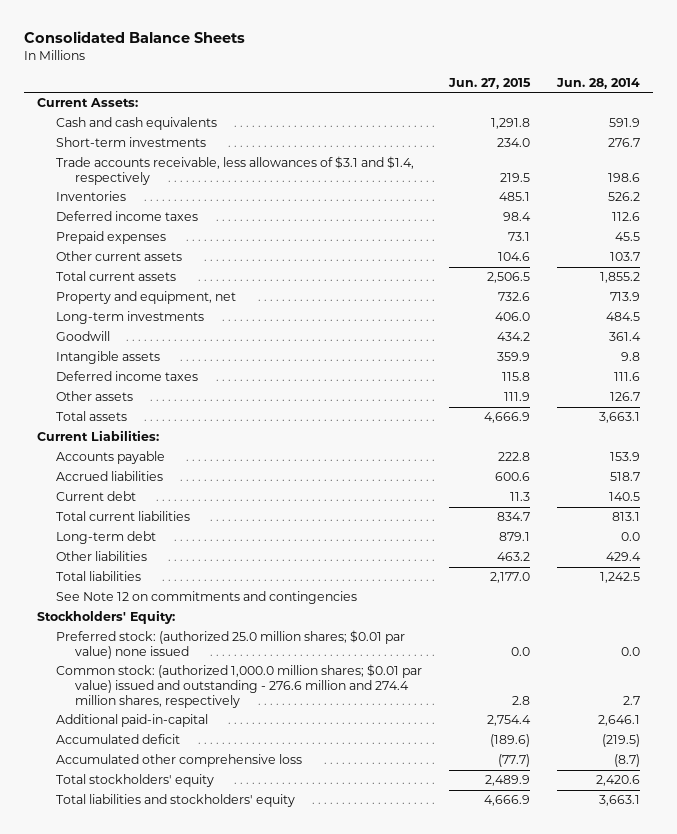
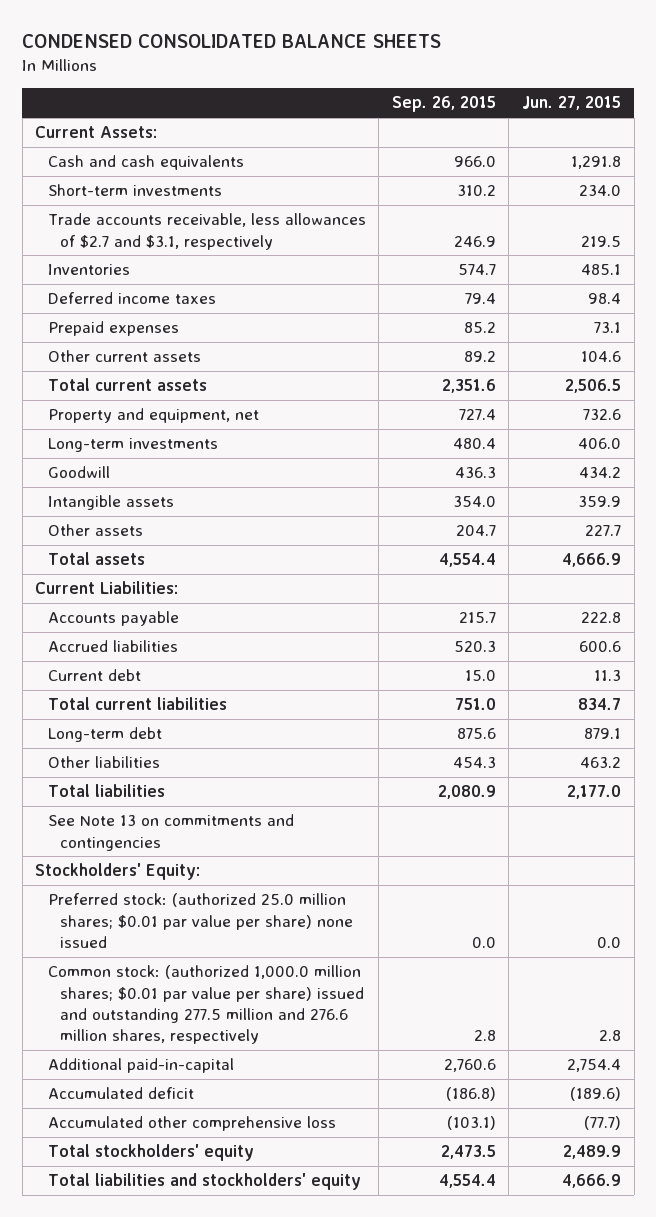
[23,31,245,44] Consolidated Balance Sheets -> [22,34,442,49] CONDENSED CONSOLIDATED BALANCE SHEETS
[555,77,640,89] Jun. 28, 2014 -> none
none -> [391,96,496,113] Sep. 26, 2015
[55,156,414,185] Trade accounts receivable, less allowances of $3.1 and $1.4, respectively -> [47,213,366,250] Trade accounts receivable, less allowances of $2.7 and $3.1, respectively
[55,371,198,382] Deferred income taxes -> none
[503,392,530,402] 111.9 -> [584,525,621,537] 227.7
[55,591,357,605] See Note 12 on commitments and contingencies -> [47,814,294,851] See Note 13 on commitments and contingencies
[55,630,405,659] Preferred stock: (authorized 25.0 million shares; $0.01 par value) none issued -> [47,893,353,948] Preferred stock: (authorized 25.0 million shares; $0.01 par value per share) none issued
[55,664,422,708] Common stock: (authorized 1,000.0 million shares; $0.01 par value) issued and outstanding - 276.6 million and 274.4 million shares, respectively -> [47,965,364,1045] Common stock: (authorized 1,000.0 million shares; $0.01 par value per share) issued and outstanding 277.5 million and 276.6 million shares, respectively

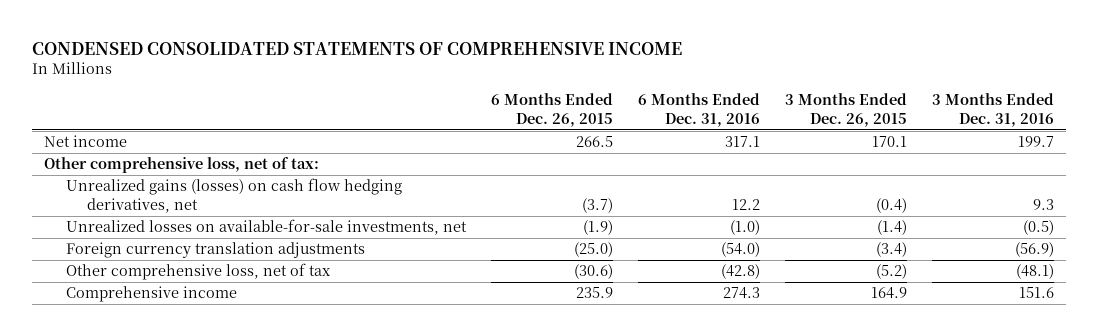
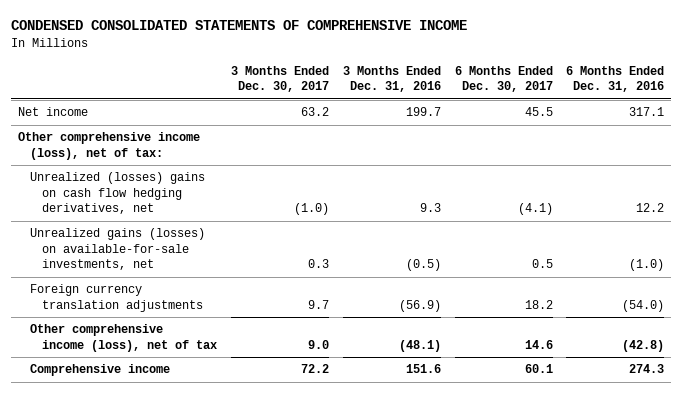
[490,93,613,128] 6 Months Ended Dec. 26, 2015 -> none
[784,93,907,128] 3 Months Ended Dec. 26, 2015 -> none
none -> [231,66,330,93] 3 Months Ended Dec. 30, 2017
none -> [454,66,553,93] 6 Months Ended Dec. 30, 2017
[44,157,320,174] Other comprehensive loss, net of tax: -> [18,132,201,160] Other comprehensive income (loss), net of tax:
[65,178,402,214] Unrealized gains (losses) on cash flow hedging derivatives, net -> [30,172,206,215] Unrealized (losses) gains on cash flow hedging derivatives, net
[65,219,467,236] Unrealized losses on available-for-sale investments, net -> [30,228,206,271] Unrealized gains (losses) on available-for-sale investments, net
[65,263,331,281] Other comprehensive loss, net of tax -> [30,324,218,352] Other comprehensive income (loss), net of tax

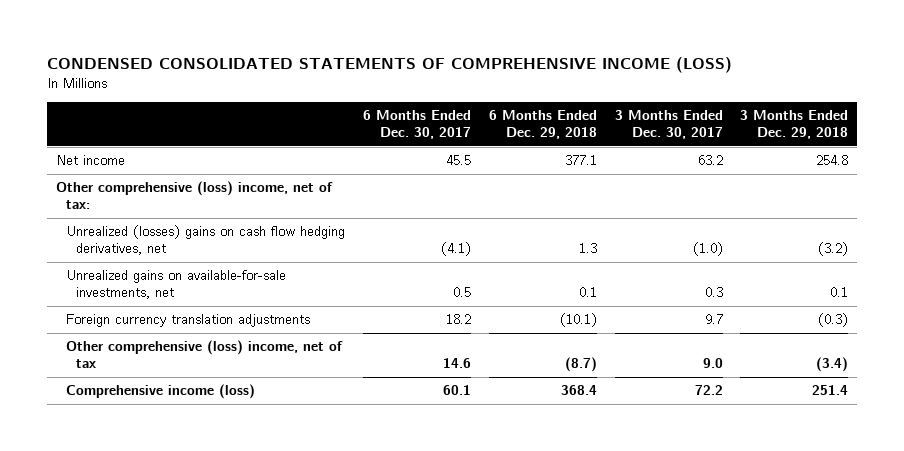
[11,20,468,31] CONDENSED CONSOLIDATED STATEMENTS OF COMPREHENSIVE INCOME -> [46,56,732,73] CONDENSED CONSOLIDATED STATEMENTS OF COMPREHENSIVE INCOME (LOSS)
[342,66,441,93] 3 Months Ended Dec. 31, 2016 -> none
[566,66,665,93] 6 Months Ended Dec. 31, 2016 -> none
none -> [488,110,597,140] 6 Months Ended Dec. 29, 2018
none -> [740,110,849,140] 3 Months Ended Dec. 29, 2018
[18,132,201,160] Other comprehensive income (loss), net of tax: -> [55,181,333,210] Other comprehensive (loss) income, net of tax:
[30,228,206,271] Unrealized gains (losses) on available-for-sale investments, net -> [66,270,287,300] Unrealized gains on available-for-sale investments, net
[30,324,218,352] Other comprehensive income (loss), net of tax -> [66,340,344,369] Other comprehensive (loss) income, net of tax
[30,364,171,377] Comprehensive income -> [66,384,256,400] Comprehensive income (loss)

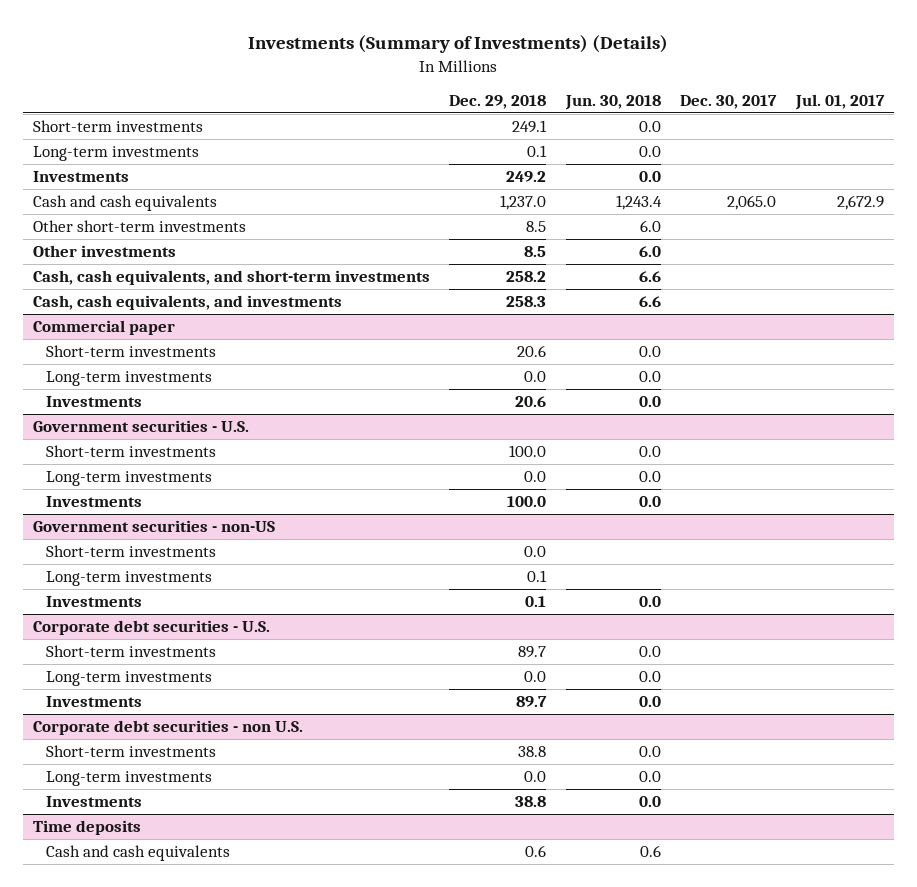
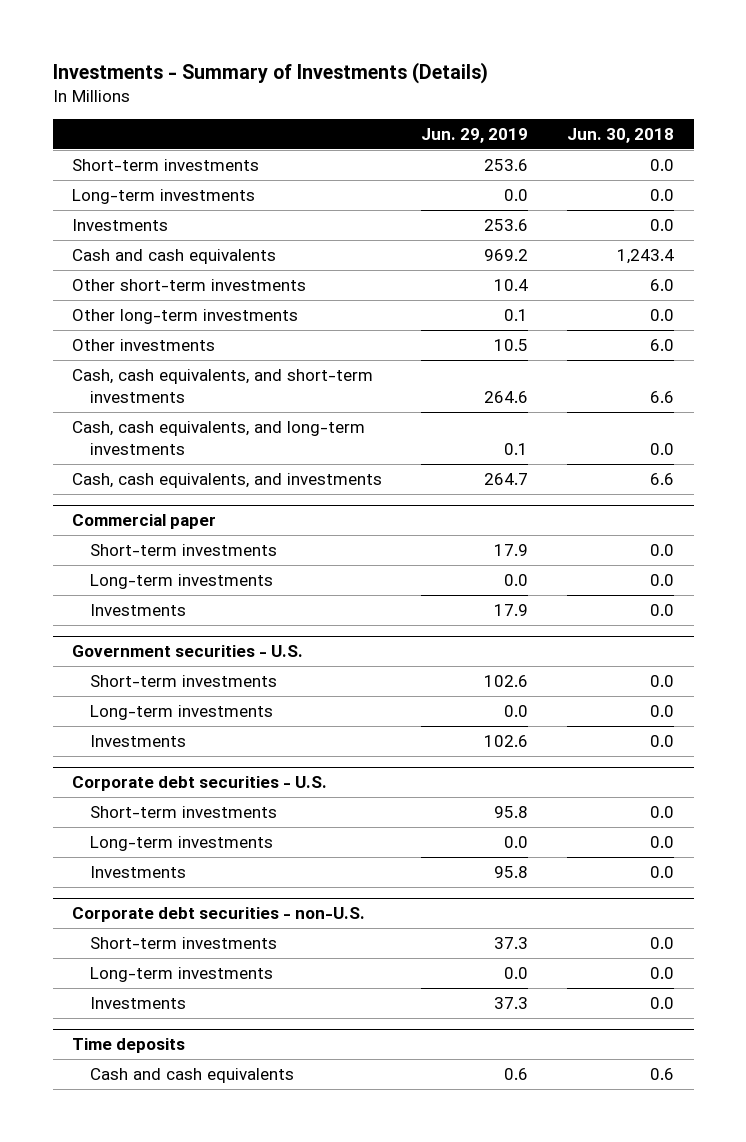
[248,35,669,54] Investments (Summary of Investments) (Details) -> [52,62,488,85] Investments - Summary of Investments (Details)
[449,95,547,110] Dec. 29, 2018 -> none
[680,95,778,110] Dec. 30, 2017 -> none
[794,94,885,111] Jul. 01, 2017 -> none
none -> [421,128,529,144] Jun. 29, 2019
none -> [72,308,299,324] Other long-term investments
none -> [72,420,366,456] Cash, cash equivalents, and long-term investments
[33,519,276,532] Government securities - non-US -> none
[46,544,217,557] Short-term investments -> none
[46,570,213,586] Long-term investments -> none
[46,595,143,607] Investments -> none
[33,719,304,735] Corporate debt securities - non U.S. -> [72,906,366,922] Corporate debt securities - non-U.S.

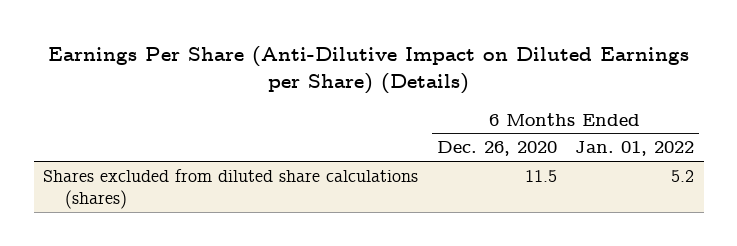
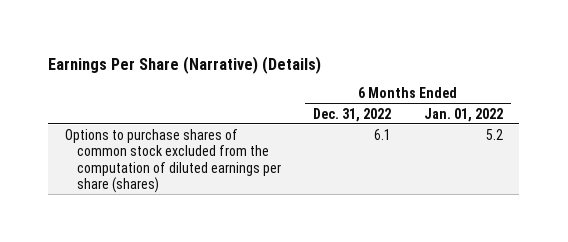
[47,46,689,95] Earnings Per Share (Anti-Dilutive Impact on Diluted Earnings per Share) (Details) -> [48,55,322,74] Earnings Per Share (Narrative) (Details)
[436,141,557,157] Dec. 26, 2020 -> none
none -> [313,107,392,122] Dec. 31, 2022
[43,168,419,210] Shares excluded from diluted share calculations (shares) -> [64,129,281,193] Options to purchase shares of common stock excluded from the computation of diluted earnings per share (shares)

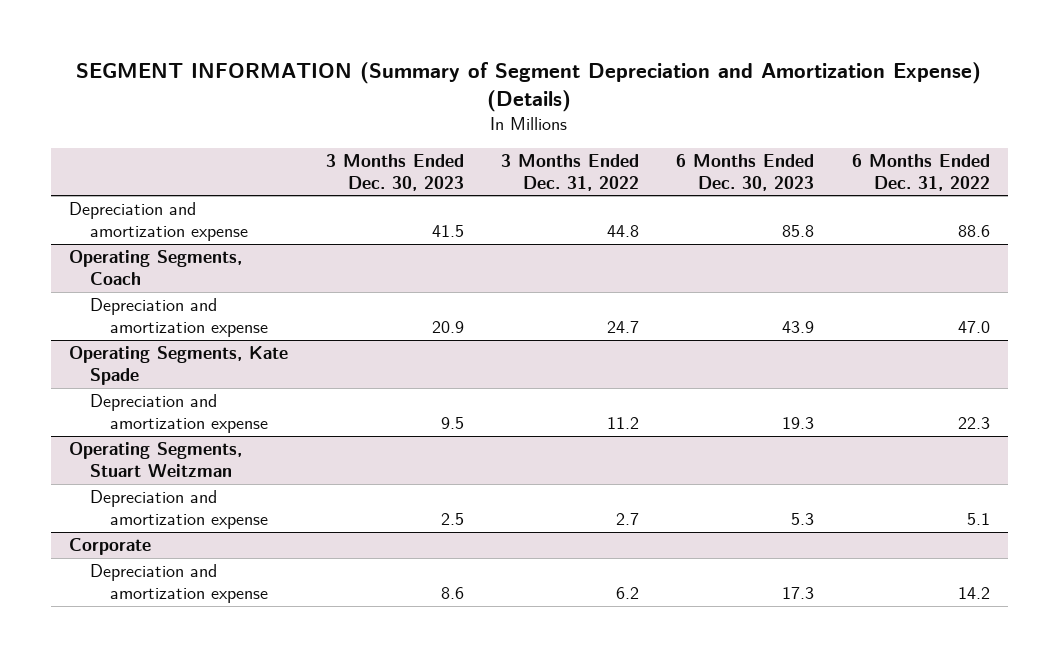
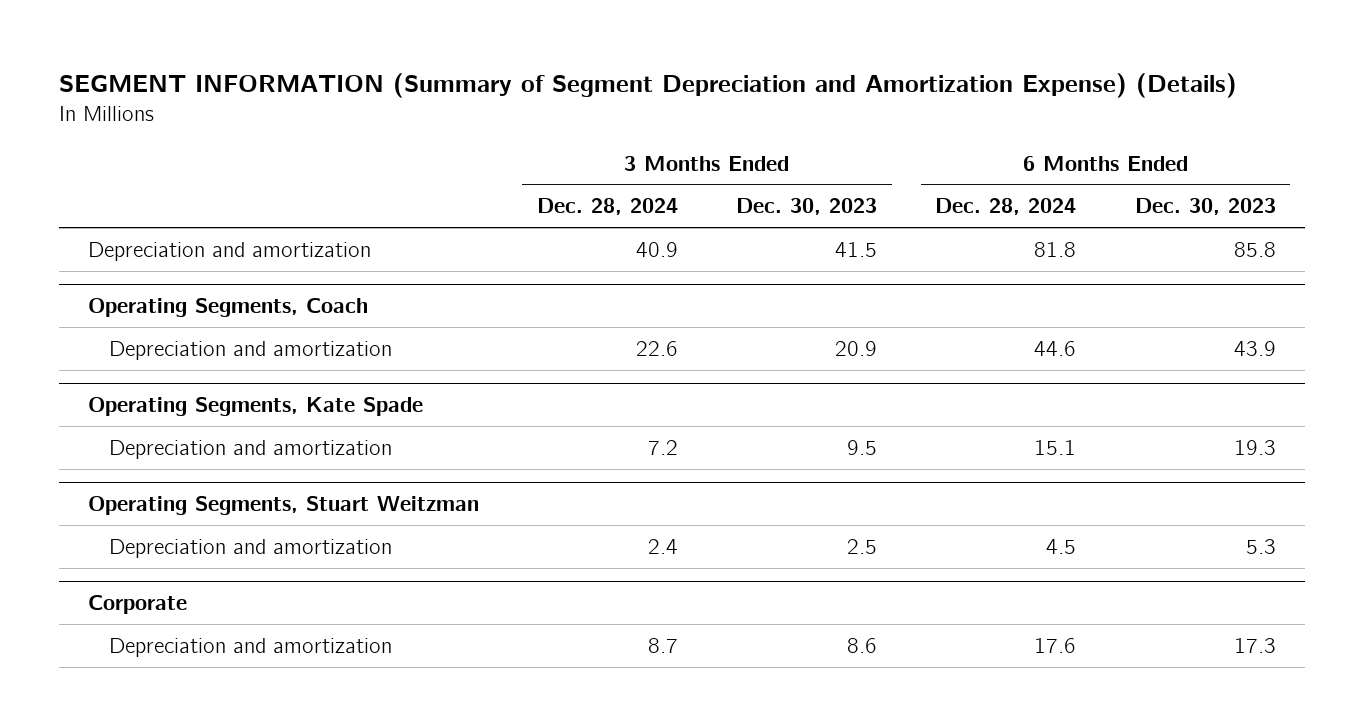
[500,153,639,191] 3 Months Ended Dec. 31, 2022 -> none
[851,153,990,191] 6 Months Ended Dec. 31, 2022 -> none
none -> [536,198,678,216] Dec. 28, 2024
none -> [935,198,1077,216] Dec. 28, 2024
[69,202,248,241] Depreciation and amortization expense -> [87,241,371,261] Depreciation and amortization
[89,298,269,337] Depreciation and amortization expense -> [109,340,393,360] Depreciation and amortization
[89,394,269,433] Depreciation and amortization expense -> [109,439,393,459] Depreciation and amortization
[89,490,269,529] Depreciation and amortization expense -> [109,538,393,558] Depreciation and amortization
[89,564,269,603] Depreciation and amortization expense -> [109,637,393,657] Depreciation and amortization

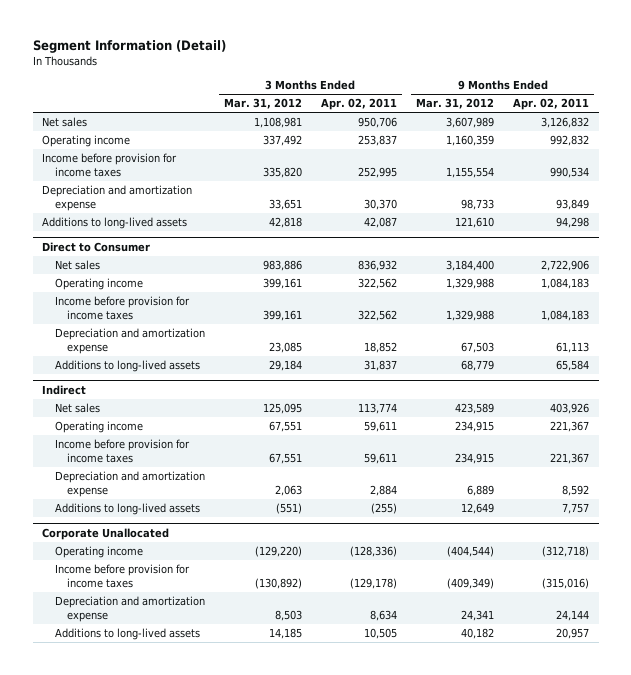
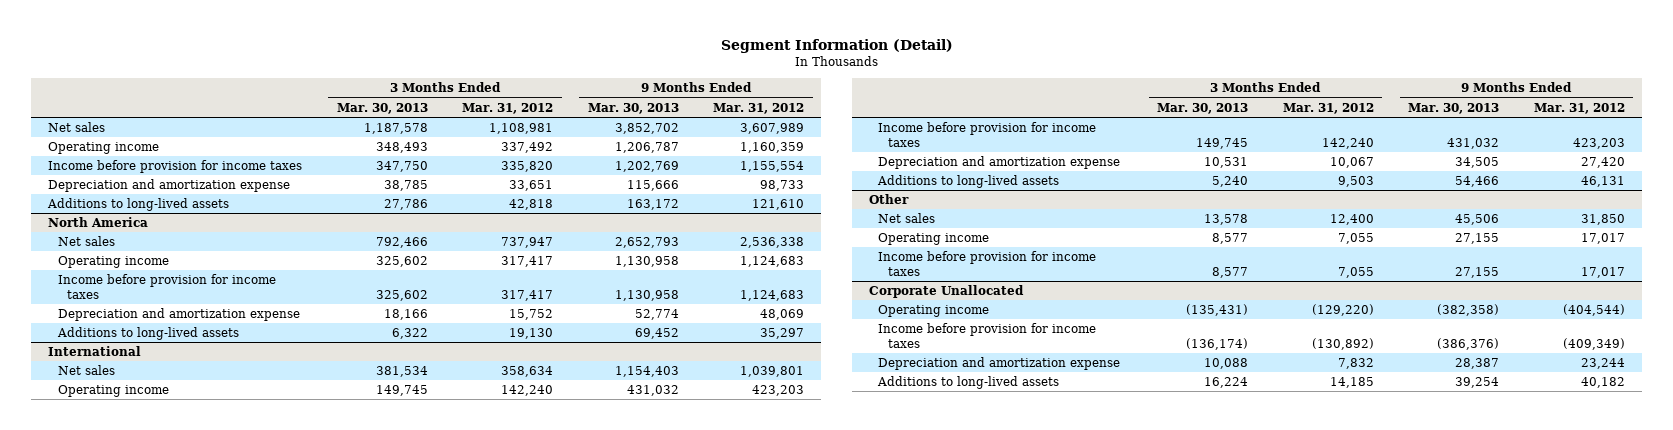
[320,98,397,111] Apr. 02, 2011 -> none
[513,98,590,111] Apr. 02, 2011 -> none
none -> [336,102,428,114] Mar. 30, 2013
none -> [587,102,679,114] Mar. 30, 2013
[42,241,151,252] Direct to Consumer -> none
[42,384,87,395] Indirect -> none
none -> [48,217,149,228] North America
[262,260,302,272] 983,886 -> [501,237,554,249] 737,947
[445,260,494,272] 3,184,400 -> [740,237,805,249] 2,536,338
[262,278,302,290] 399,161 -> [501,256,554,268] 317,417
[445,278,494,290] 1,329,988 -> [740,256,805,268] 1,124,683
[262,309,302,321] 399,161 -> [501,289,554,301] 317,417
[445,309,494,321] 1,329,988 -> [740,289,805,301] 1,124,683
[268,341,302,353] 23,085 -> [509,309,554,321] 15,752
[460,341,494,353] 67,503 -> [760,309,805,321] 48,069
[268,360,302,372] 29,184 -> [509,328,554,340] 19,130
[460,360,494,372] 68,779 -> [760,328,805,340] 35,297
none -> [48,346,142,357] International
[262,403,302,415] 125,095 -> [501,366,554,378] 358,634
[454,403,494,415] 423,589 -> [740,366,805,378] 1,039,801
[268,421,302,433] 67,551 -> [501,385,554,397] 142,240
[454,421,494,433] 234,915 -> [752,385,805,397] 423,203
[268,452,302,464] 67,551 -> [1321,137,1374,149] 142,240
[454,452,494,464] 234,915 -> [1572,137,1625,149] 423,203
[274,484,302,496] 2,063 -> [1329,157,1374,169] 10,067
[466,484,494,496] 6,889 -> [1580,157,1625,169] 27,420
[275,503,302,515] (551) -> [1337,176,1374,188] 9,503
[460,503,494,515] 12,649 -> [1580,176,1625,188] 46,131
none -> [868,194,909,205] Other
none -> [878,213,936,224] Net sales
none -> [878,233,990,246] Operating income
none -> [878,251,1097,276] Income before provision for income taxes
[274,609,302,621] 8,503 -> [1337,358,1374,370] 7,832
[460,609,494,621] 24,341 -> [1580,358,1625,370] 23,244

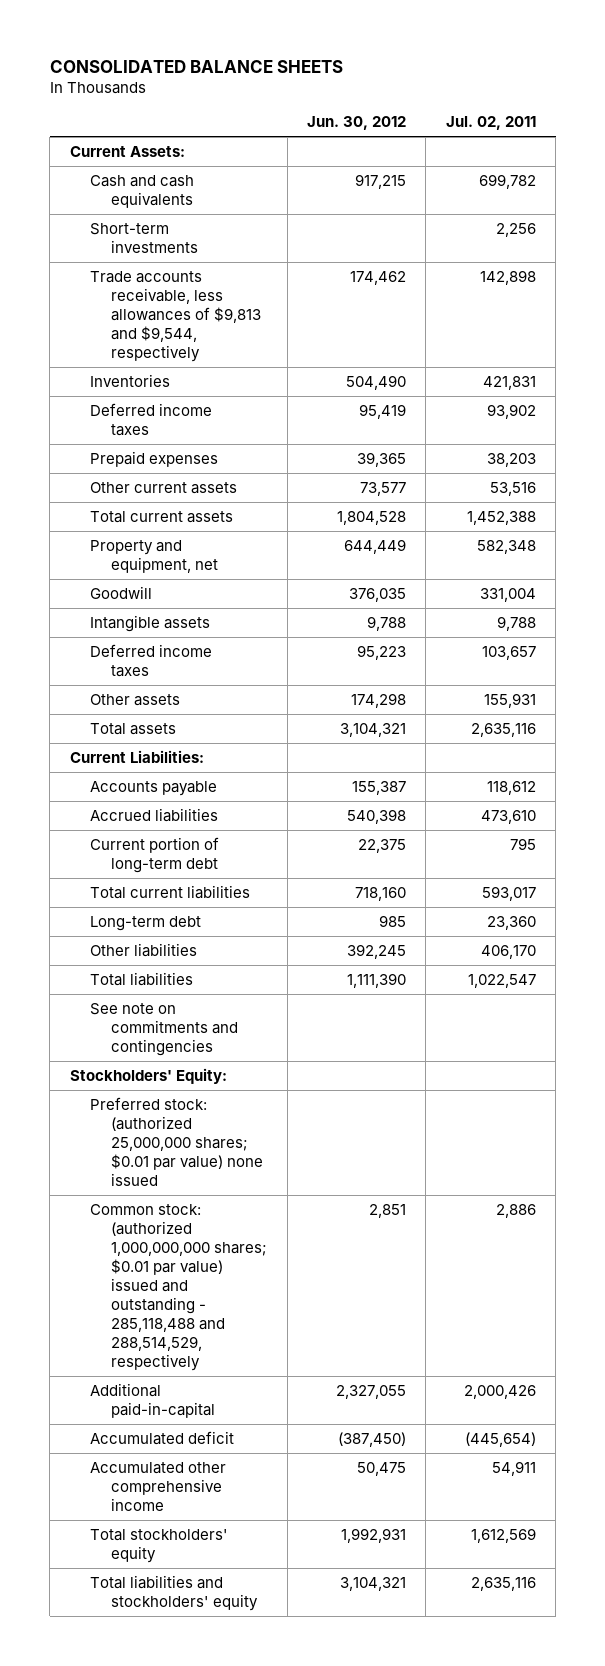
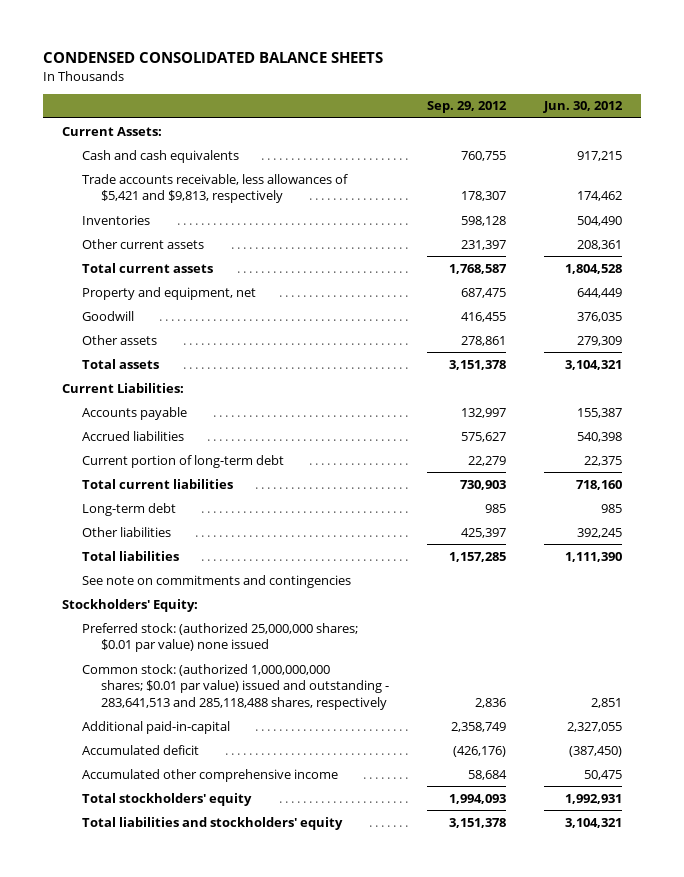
[49,59,343,73] CONSOLIDATED BALANCE SHEETS -> [42,52,383,64] CONDENSED CONSOLIDATED BALANCE SHEETS
[445,116,536,131] Jul. 02, 2011 -> none
none -> [426,101,507,114] Sep. 29, 2012
[90,222,199,253] Short-term investments -> none
[90,270,262,362] Trade accounts receivable, less allowances of $9,813 and $9,544, respectively -> [81,173,348,204] Trade accounts receivable, less allowances of $5,421 and $9,813, respectively
[90,402,213,436] Deferred income taxes -> none
[90,450,219,467] Prepaid expenses -> none
[360,481,407,496] 73,577 -> [576,239,622,250] 208,361
[90,614,211,632] Intangible assets -> none
[90,643,213,677] Deferred income taxes -> none
[351,692,407,708] 174,298 -> [576,335,622,346] 279,309
[90,1203,268,1371] Common stock: (authorized 1,000,000,000 shares; $0.01 par value) issued and outstanding - 285,118,488 and 288,514,529, respectively -> [81,663,390,710] Common stock: (authorized 1,000,000,000 shares; $0.01 par value) issued and outstanding - 283,641,513 and 285,118,488 shares, respectively

